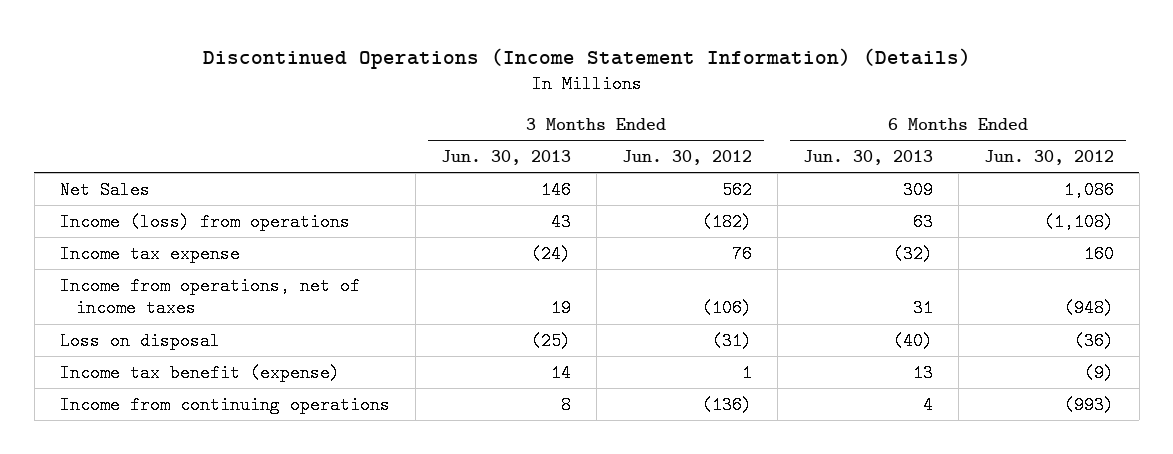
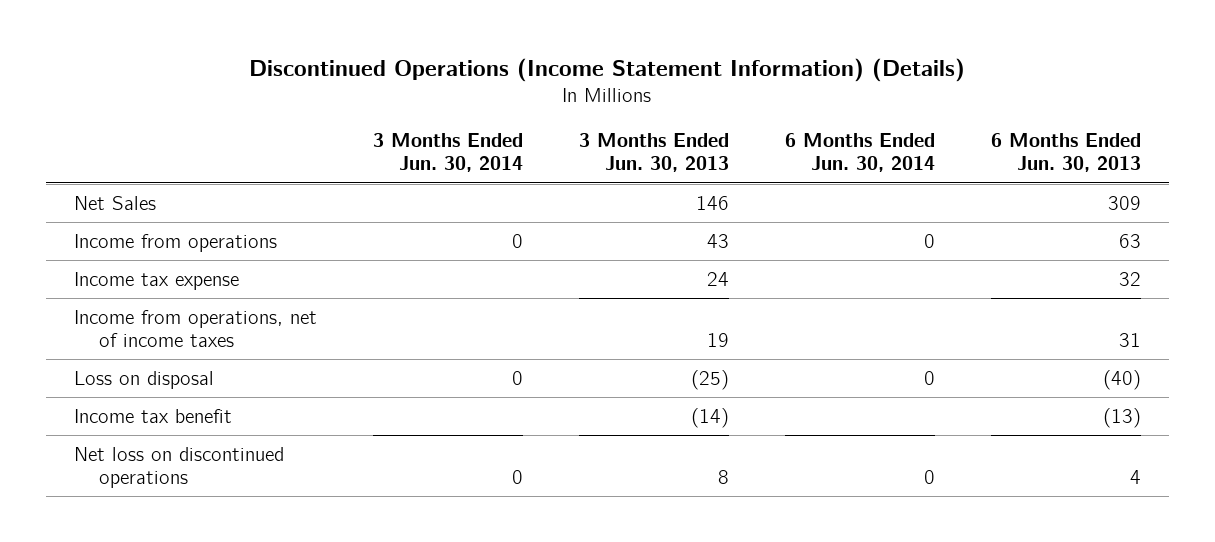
[621,149,752,165] Jun. 30, 2012 -> none
[983,149,1114,165] Jun. 30, 2012 -> none
none -> [372,133,523,173] 3 Months Ended Jun. 30, 2014
none -> [785,133,936,173] 6 Months Ended Jun. 30, 2014
[59,212,350,231] Income (loss) from operations -> [73,233,277,252] Income from operations
[530,244,571,263] (24) -> [706,271,729,286] 24
[892,244,933,263] (32) -> [1119,271,1142,286] 32
[59,363,340,382] Income tax benefit (expense) -> [73,408,232,423] Income tax benefit
[550,363,571,382] 14 -> [690,407,729,428] (14)
[912,363,933,382] 13 -> [1103,407,1142,428] (13)
[59,395,390,414] Income from continuing operations -> [73,446,284,488] Net loss on discontinued operations

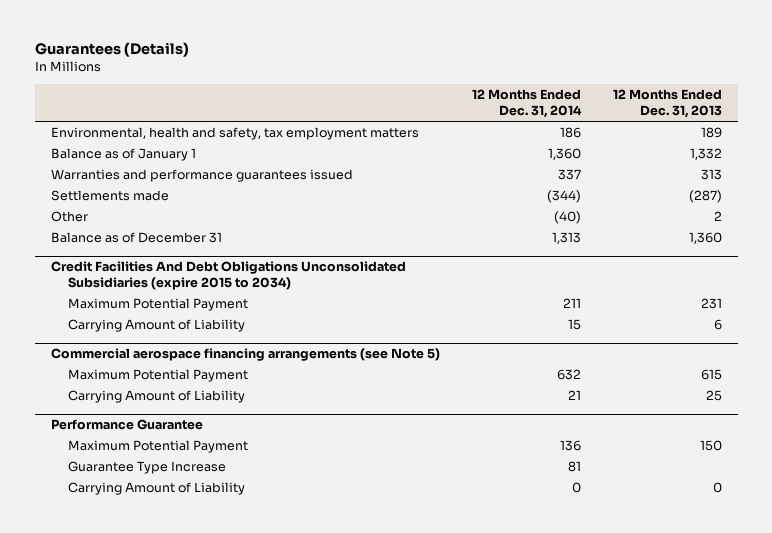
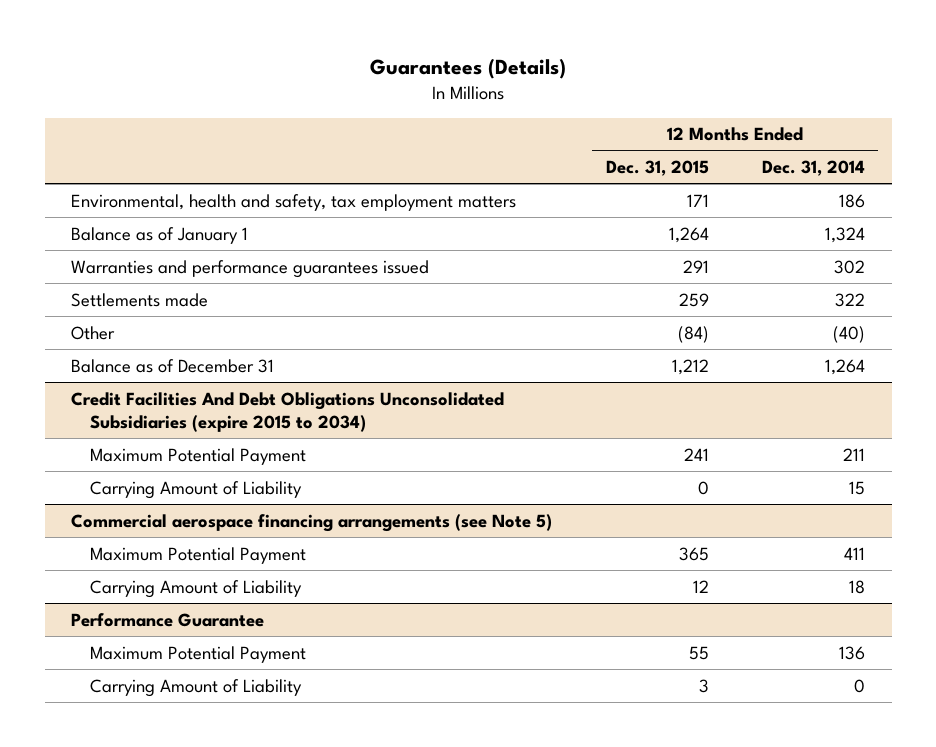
[612,89,722,119] 12 Months Ended Dec. 31, 2013 -> none
none -> [605,159,709,176] Dec. 31, 2015
[547,148,581,161] 1,360 -> [824,226,865,243] 1,324
[557,169,581,181] 337 -> [833,259,865,274] 302
[546,190,581,204] (344) -> [834,292,865,307] 322
[551,232,581,245] 1,313 -> [824,358,865,375] 1,264
[556,369,581,381] 632 -> [843,546,865,560] 411
[567,390,581,401] 21 -> [848,579,865,594] 18
[67,461,226,475] Guarantee Type Increase -> none

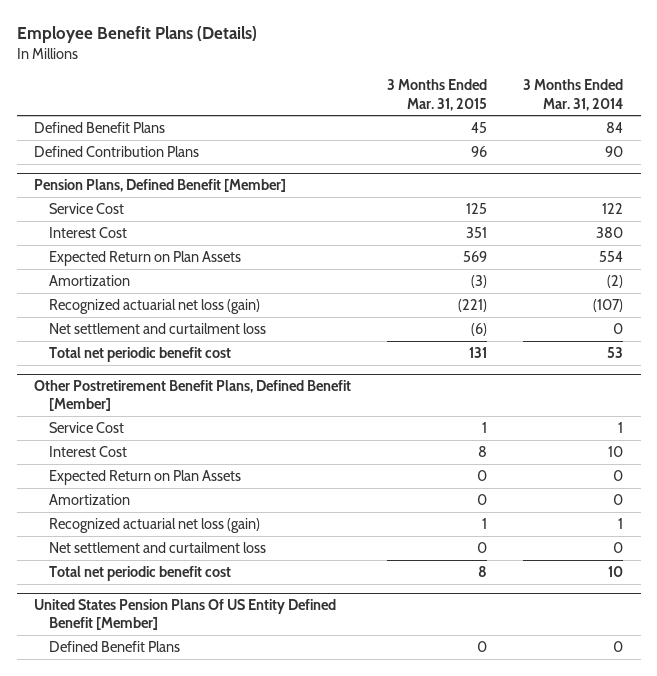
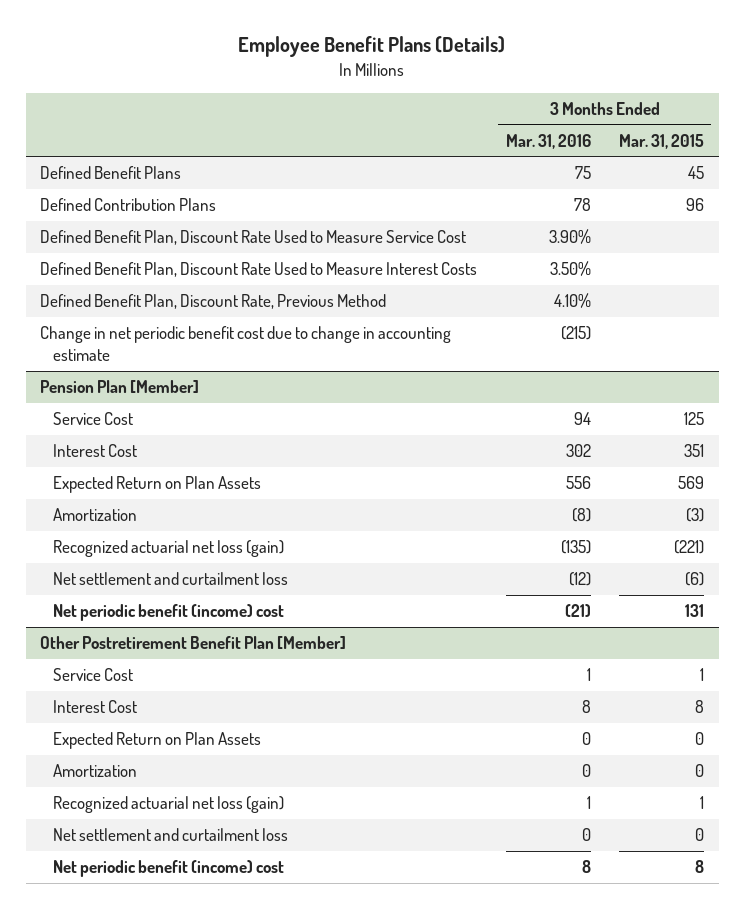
[523,79,624,111] 3 Months Ended Mar. 31, 2014 -> none
none -> [505,133,591,149] Mar. 31, 2016
none -> [39,230,466,246] Defined Benefit Plan, Discount Rate Used to Measure Service Cost
none -> [39,262,477,278] Defined Benefit Plan, Discount Rate Used to Measure Interest Costs
none -> [39,294,386,310] Defined Benefit Plan, Discount Rate, Previous Method
none -> [39,326,451,362] Change in net periodic benefit cost due to change in accounting estimate
[34,179,287,193] Pension Plans, Defined Benefit [Member] -> [39,380,199,394] Pension Plan [Member]
[48,346,231,362] Total net periodic benefit cost -> [53,604,285,622] Net periodic benefit (income) cost
[34,380,352,412] Other Postretirement Benefit Plans, Defined Benefit [Member] -> [39,636,346,650] Other Postretirement Benefit Plan [Member]
[34,599,337,631] United States Pension Plans Of US Entity Defined Benefit [Member] -> none
[48,640,180,652] Defined Benefit Plans -> none
[48,565,231,581] Total net periodic benefit cost -> [53,860,285,878] Net periodic benefit (income) cost

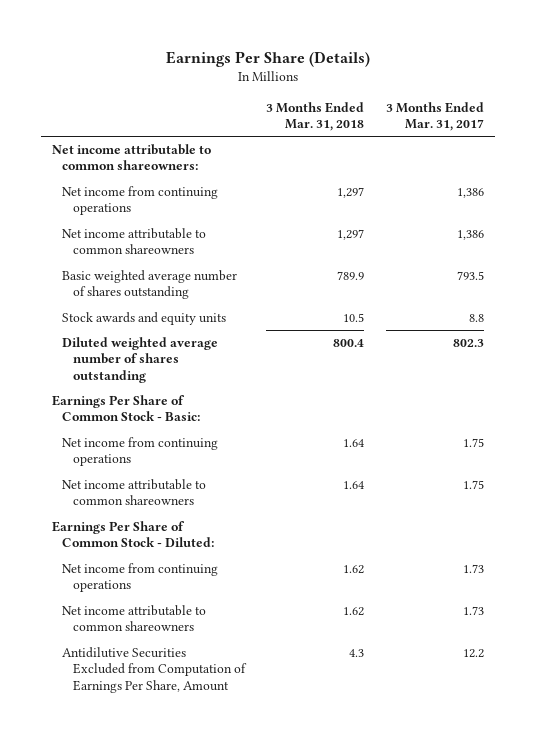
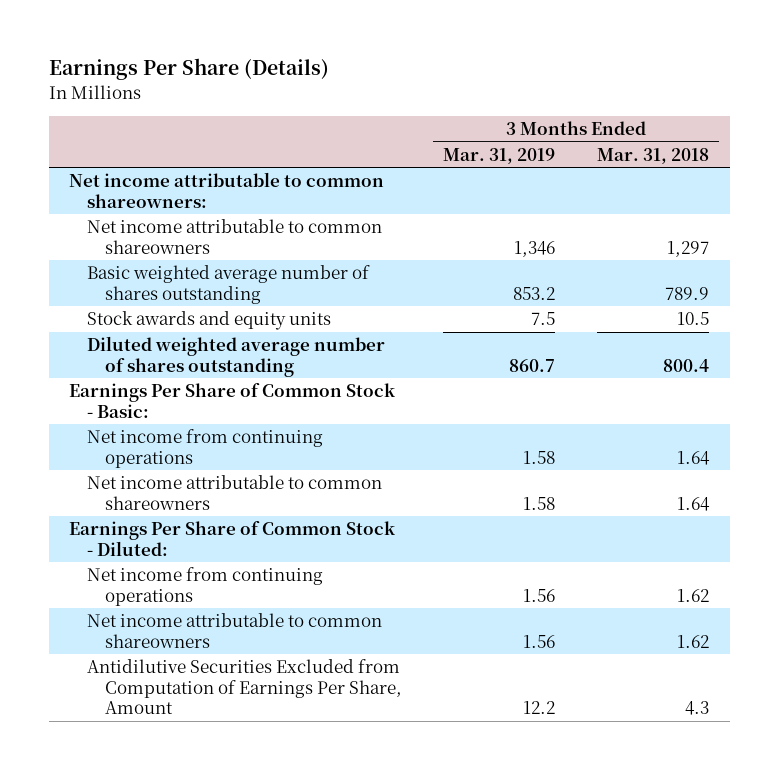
[385,101,484,132] 3 Months Ended Mar. 31, 2017 -> none
none -> [443,147,556,164] Mar. 31, 2019
[62,185,219,216] Net income from continuing operations -> none

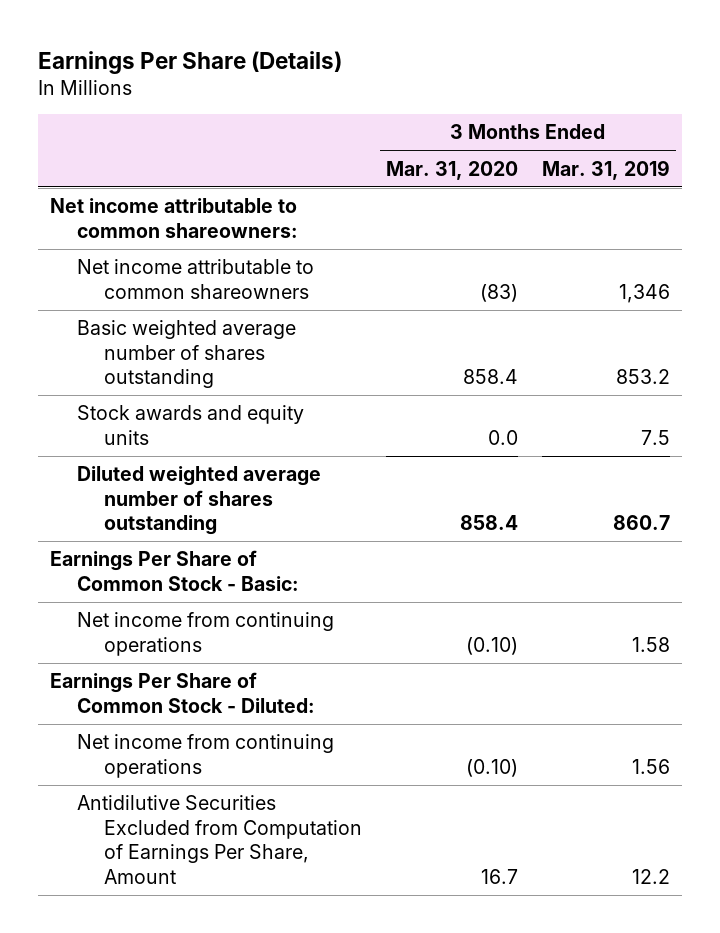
[596,147,709,164] Mar. 31, 2018 -> none
none -> [385,160,518,180] Mar. 31, 2020
[87,475,383,510] Net income attributable to common shareowners -> none
[87,613,383,648] Net income attributable to common shareowners -> none

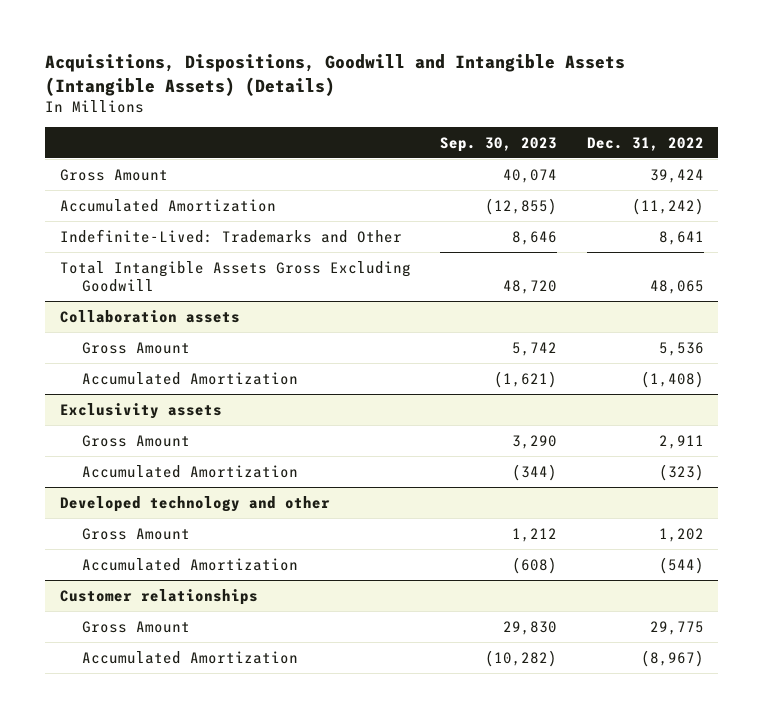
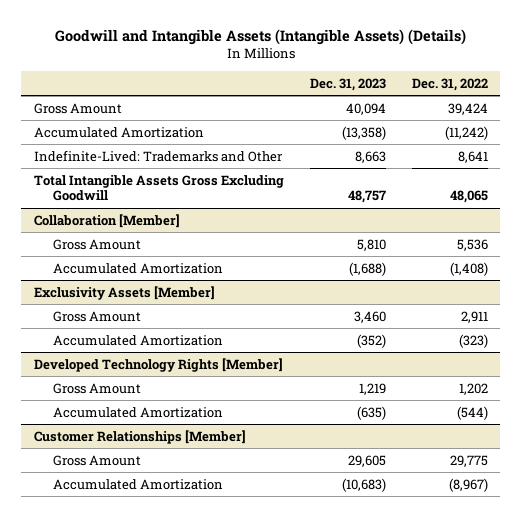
[44,54,625,96] Acquisitions, Dispositions, Goodwill and Intangible Assets (Intangible Assets) (Details) -> [54,29,466,46] Goodwill and Intangible Assets (Intangible Assets) (Details)
[440,136,558,152] Sep. 30, 2023 -> none
none -> [309,77,386,91] Dec. 31, 2023
[59,309,240,323] Collaboration assets -> [34,213,181,228] Collaboration [Member]
[59,402,222,419] Exclusivity assets -> [34,285,216,300] Exclusivity Assets [Member]
[59,495,330,512] Developed technology and other -> [34,357,284,372] Developed Technology Rights [Member]
[59,588,258,605] Customer relationships -> [34,429,247,444] Customer Relationships [Member]

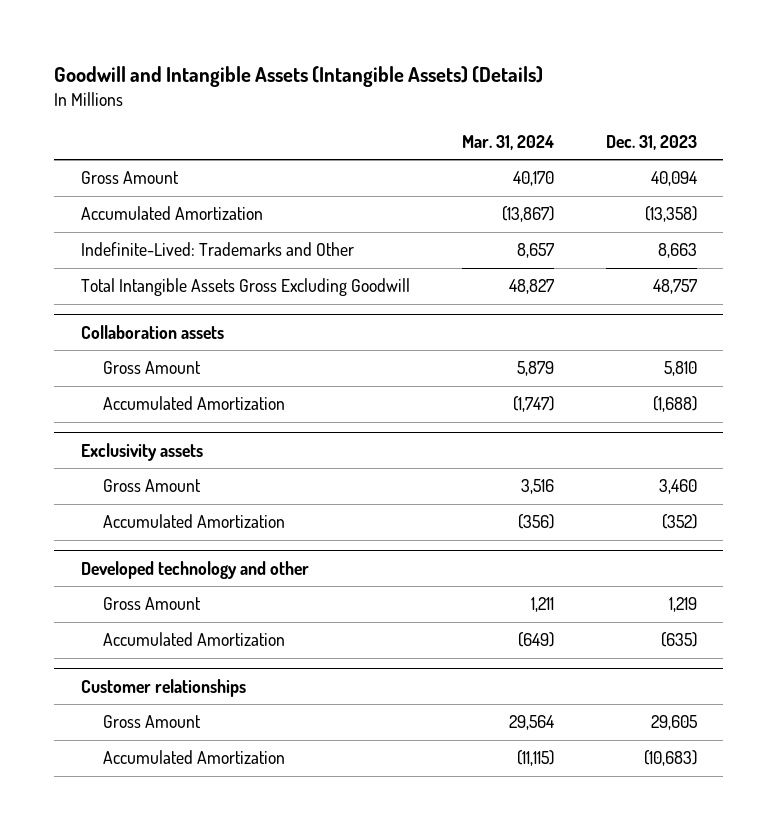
[411,77,488,91] Dec. 31, 2022 -> none
none -> [461,134,554,150] Mar. 31, 2024
[34,213,181,228] Collaboration [Member] -> [80,325,224,340] Collaboration assets
[34,285,216,300] Exclusivity Assets [Member] -> [80,443,203,462] Exclusivity assets
[34,357,284,372] Developed Technology Rights [Member] -> [80,561,309,580] Developed technology and other
[34,429,247,444] Customer Relationships [Member] -> [80,679,246,698] Customer relationships

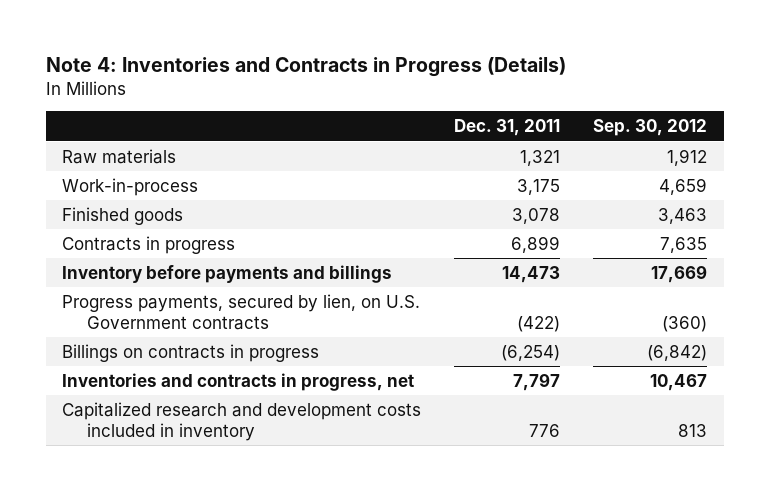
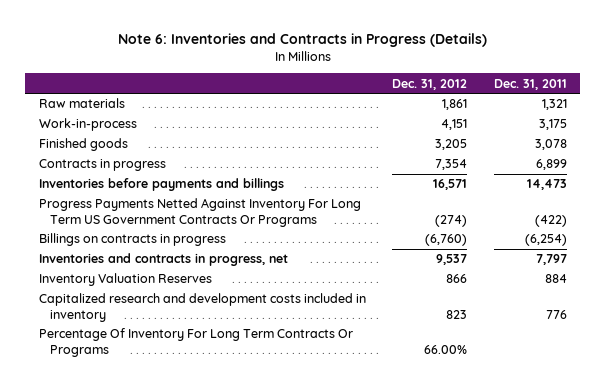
[45,56,566,77] Note 4: Inventories and Contracts in Progress (Details) -> [117,33,487,48] Note 6: Inventories and Contracts in Progress (Details)
[593,119,708,137] Sep. 30, 2012 -> none
none -> [392,78,468,90] Dec. 31, 2012
[62,264,393,283] Inventory before payments and billings -> [38,178,284,192] Inventories before payments and billings
[62,293,421,330] Progress payments, secured by lien, on U.S. Government contracts -> [38,198,361,227] Progress Payments Netted Against Inventory For Long Term US Government Contracts Or Programs
none -> [38,273,212,287] Inventory Valuation Reserves
none -> [38,328,353,357] Percentage Of Inventory For Long Term Contracts Or Programs

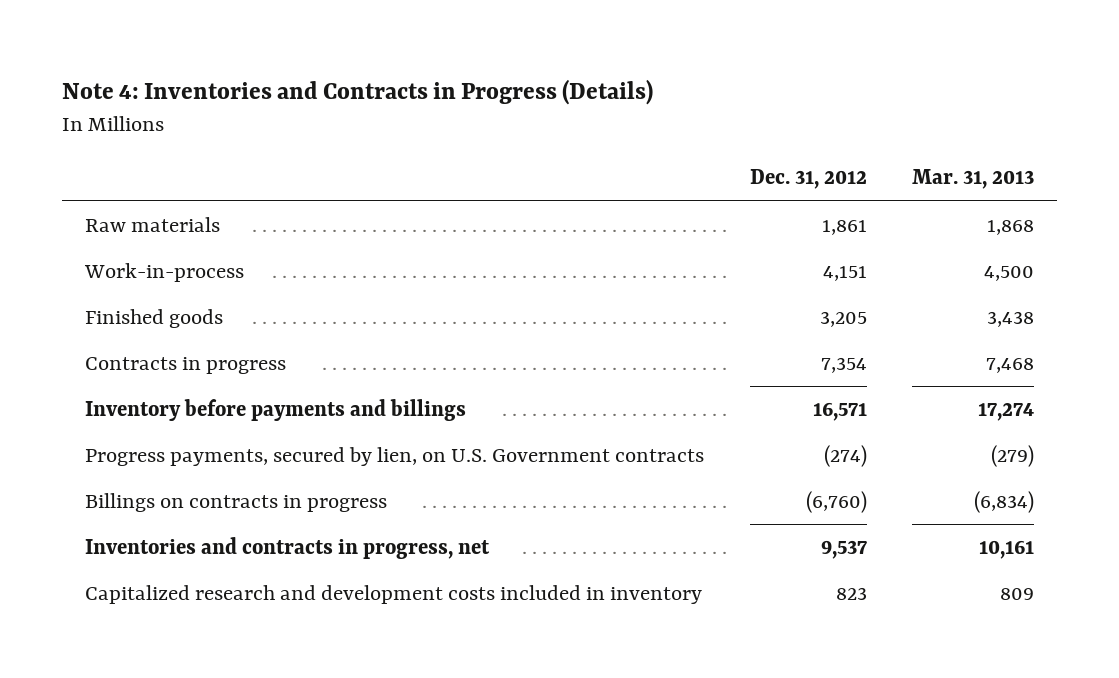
[117,33,487,48] Note 6: Inventories and Contracts in Progress (Details) -> [62,79,654,106] Note 4: Inventories and Contracts in Progress (Details)
[494,78,568,90] Dec. 31, 2011 -> none
none -> [912,169,1035,190] Mar. 31, 2013
[38,178,284,192] Inventories before payments and billings -> [85,398,467,421] Inventory before payments and billings
[38,198,361,227] Progress Payments Netted Against Inventory For Long Term US Government Contracts Or Programs -> [85,446,705,466] Progress payments, secured by lien, on U.S. Government contracts
[38,273,212,287] Inventory Valuation Reserves -> none
[38,328,353,357] Percentage Of Inventory For Long Term Contracts Or Programs -> none

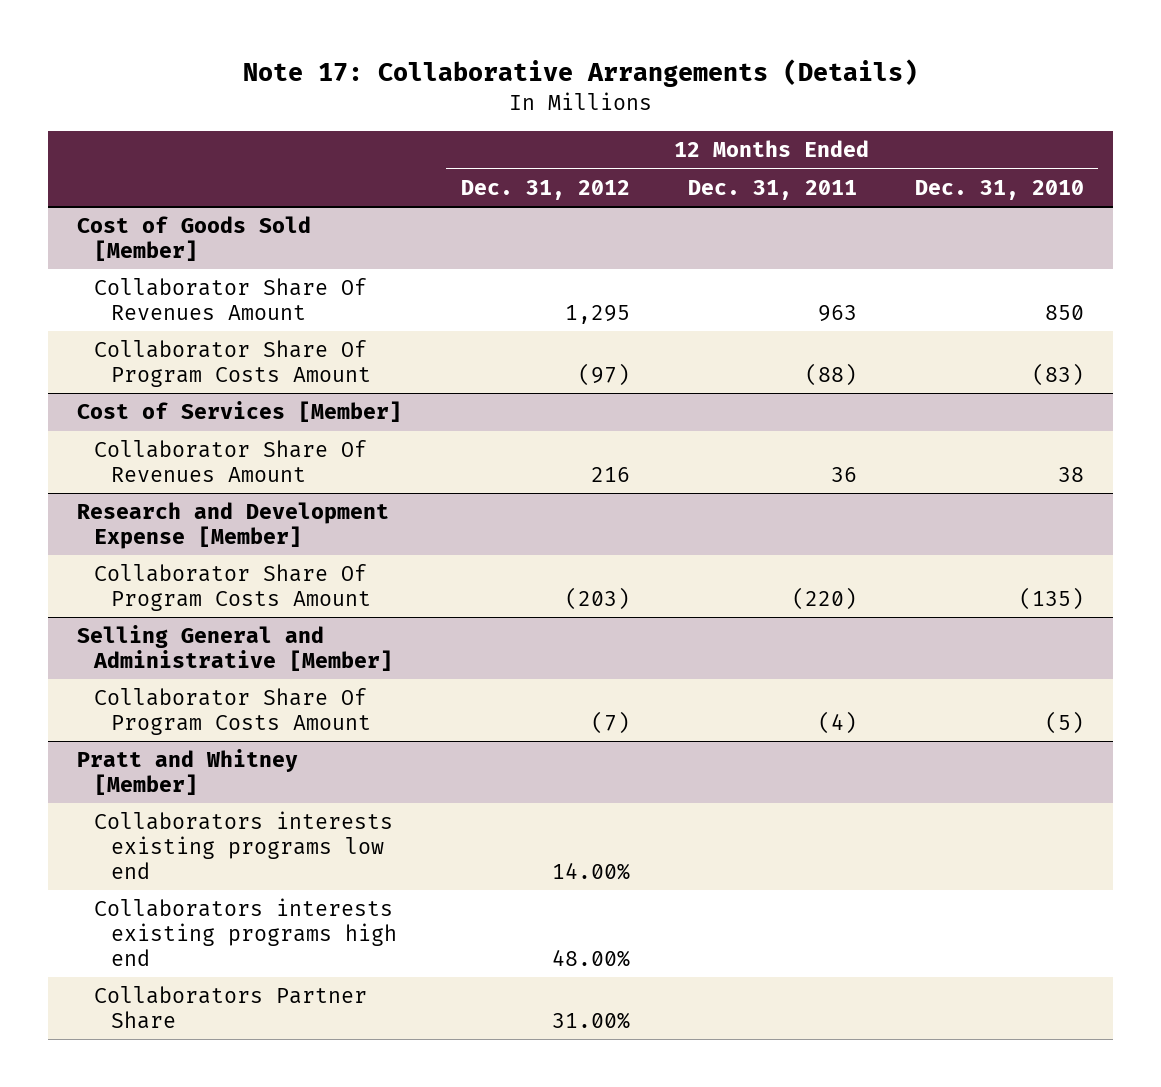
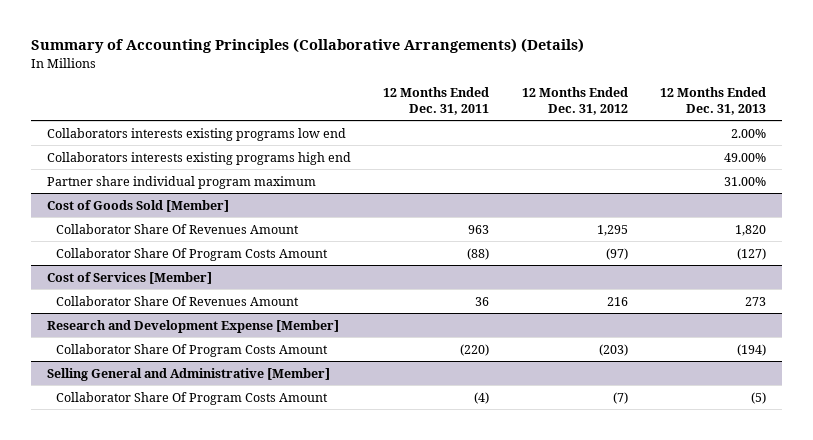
[242,59,918,88] Note 17: Collaborative Arrangements (Details) -> [30,38,584,54] Summary of Accounting Principles (Collaborative Arrangements) (Details)
[914,179,1084,200] Dec. 31, 2010 -> none
none -> [659,87,766,115] 12 Months Ended Dec. 31, 2013
none -> [46,127,346,141] Collaborators interests existing programs low end
none -> [46,151,351,165] Collaborators interests existing programs high end
none -> [46,175,316,189] Partner share individual program maximum
[77,749,299,795] Pratt and Whitney [Member] -> none
[94,811,394,879] Collaborators interests existing programs low end -> none
[94,898,398,966] Collaborators interests existing programs high end -> none
[94,986,368,1029] Collaborators Partner Share -> none

